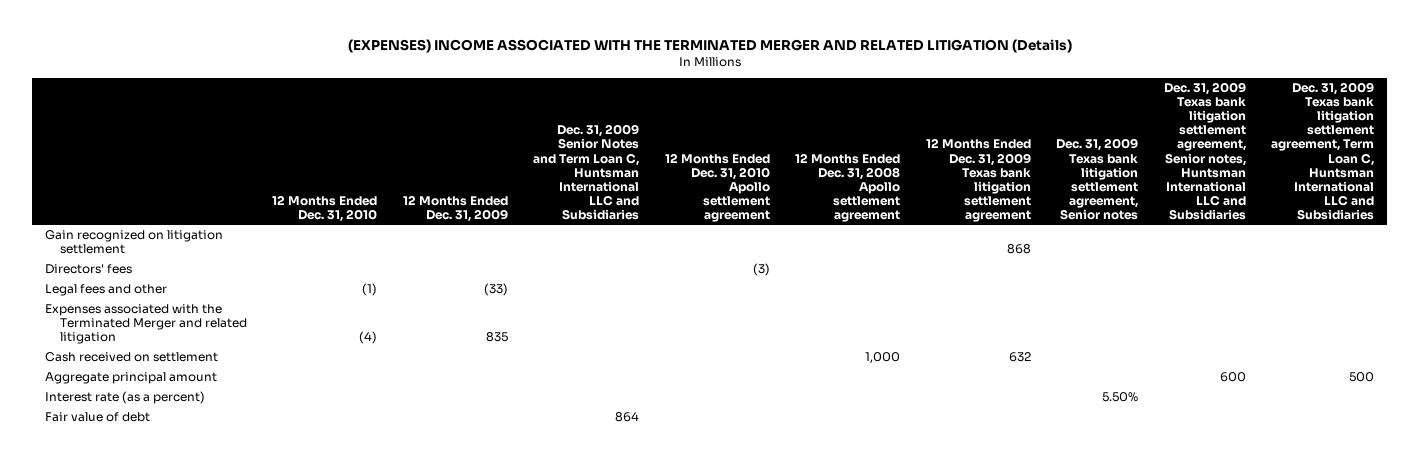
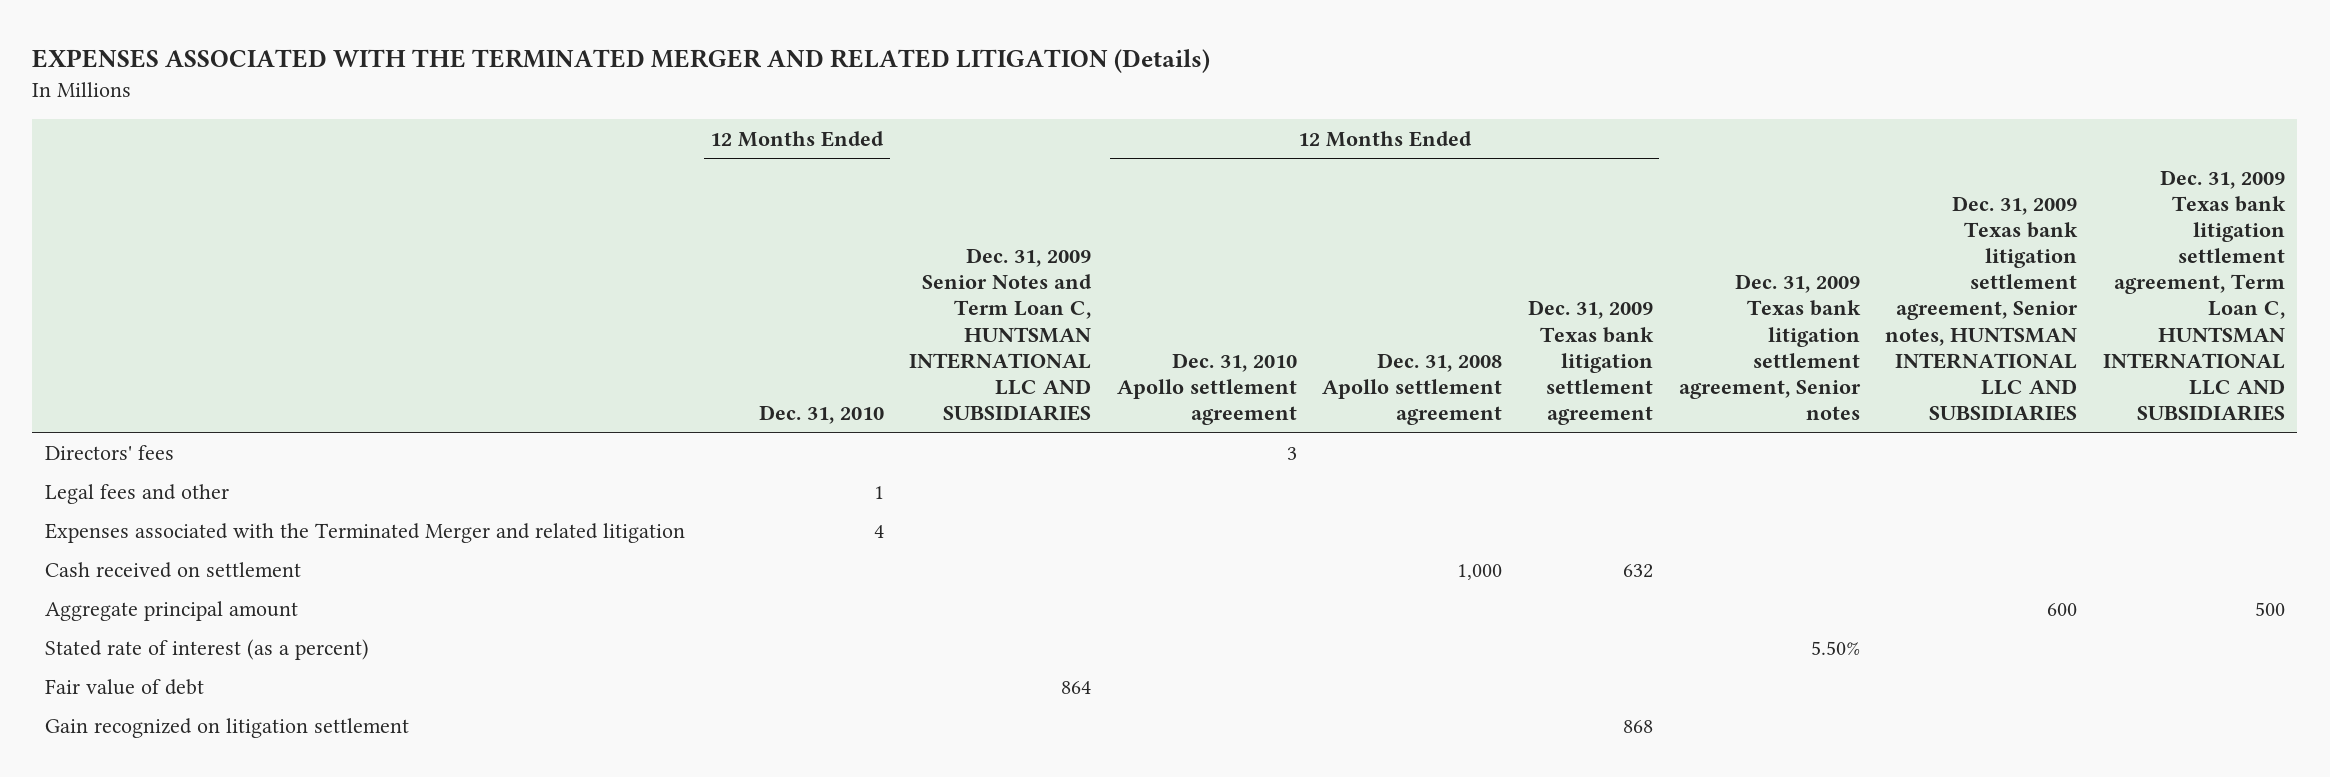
[347,39,1072,54] (EXPENSES) INCOME ASSOCIATED WITH THE TERMINATED MERGER AND RELATED LITIGATION (Details) -> [32,48,1211,73] EXPENSES ASSOCIATED WITH THE TERMINATED MERGER AND RELATED LITIGATION (Details)
[402,194,508,222] 12 Months Ended Dec. 31, 2009 -> none
[533,124,640,220] Dec. 31, 2009 Senior Notes and Term Loan C, Huntsman International LLC and Subsidiaries -> none
[1163,82,1246,220] Dec. 31, 2009 Texas bank litigation settlement agreement, Senior notes, Huntsman International LLC and Subsidiaries -> none
[1271,82,1375,220] Dec. 31, 2009 Texas bank litigation settlement agreement, Term Loan C, Huntsman International LLC and Subsidiaries -> none
none -> [909,248,1093,421] Dec. 31, 2009 Senior Notes and Term Loan C, HUNTSMAN INTERNATIONAL LLC AND SUBSIDIARIES
none -> [1885,196,2079,421] Dec. 31, 2009 Texas bank litigation settlement agreement, Senior notes, HUNTSMAN INTERNATIONAL LLC AND SUBSIDIARIES
none -> [2102,170,2286,421] Dec. 31, 2009 Texas bank litigation settlement agreement, Term Loan C, HUNTSMAN INTERNATIONAL LLC AND SUBSIDIARIES
[752,263,770,277] (3) -> [1286,446,1297,460] 3
[362,283,378,297] (1) -> [873,485,884,499] 1
[359,331,378,345] (4) -> [873,524,884,538] 4
[44,391,205,405] Interest rate (as a percent) -> [45,638,370,660] Stated rate of interest (as a percent)
[44,230,223,255] Gain recognized on litigation settlement -> [45,717,410,738] Gain recognized on litigation settlement

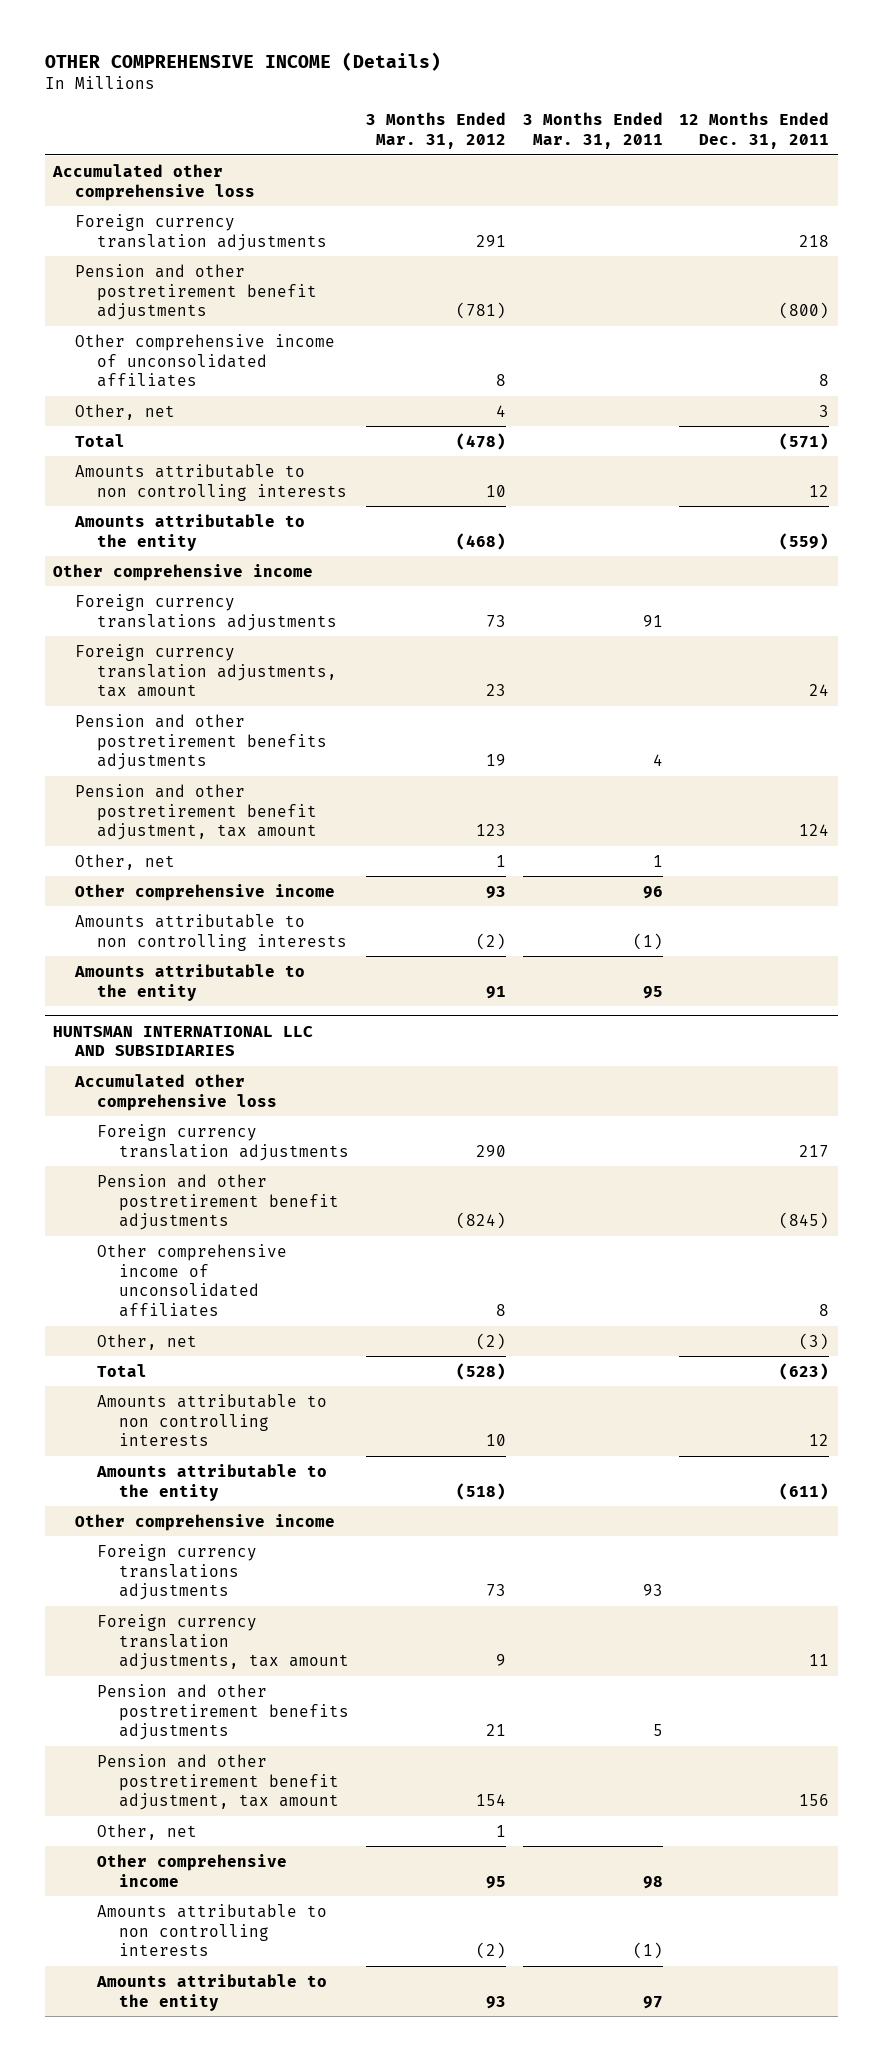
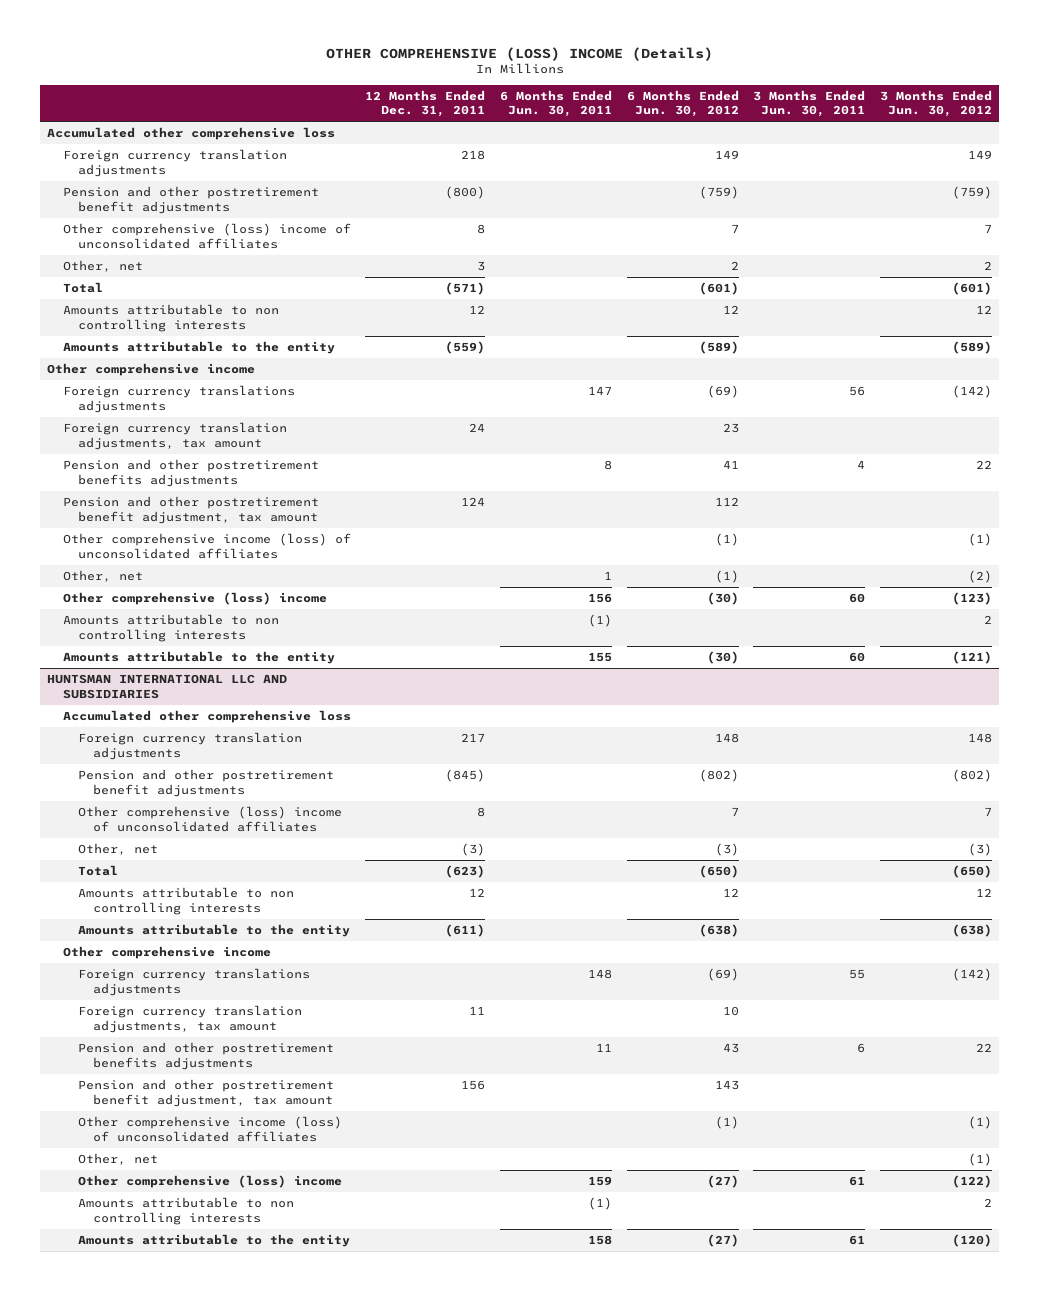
[44,52,441,72] OTHER COMPREHENSIVE INCOME (Details) -> [325,46,713,61] OTHER COMPREHENSIVE (LOSS) INCOME (Details)
[366,112,507,150] 3 Months Ended Mar. 31, 2012 -> none
[522,112,663,150] 3 Months Ended Mar. 31, 2011 -> none
none -> [499,89,612,118] 6 Months Ended Jun. 30, 2011
none -> [626,89,739,118] 6 Months Ended Jun. 30, 2012
none -> [753,89,866,118] 3 Months Ended Jun. 30, 2011
none -> [880,89,993,118] 3 Months Ended Jun. 30, 2012
[75,333,336,388] Other comprehensive income of unconsolidated affiliates -> [62,223,351,249] Other comprehensive (loss) income of unconsolidated affiliates
none -> [62,533,351,559] Other comprehensive income (loss) of unconsolidated affiliates
[75,883,336,901] Other comprehensive income -> [62,592,327,606] Other comprehensive (loss) income
[97,1243,288,1318] Other comprehensive income of unconsolidated affiliates -> [77,806,342,832] Other comprehensive (loss) income of unconsolidated affiliates
none -> [77,1116,342,1142] Other comprehensive income (loss) of unconsolidated affiliates
[97,1853,288,1887] Other comprehensive income -> [77,1175,342,1189] Other comprehensive (loss) income

